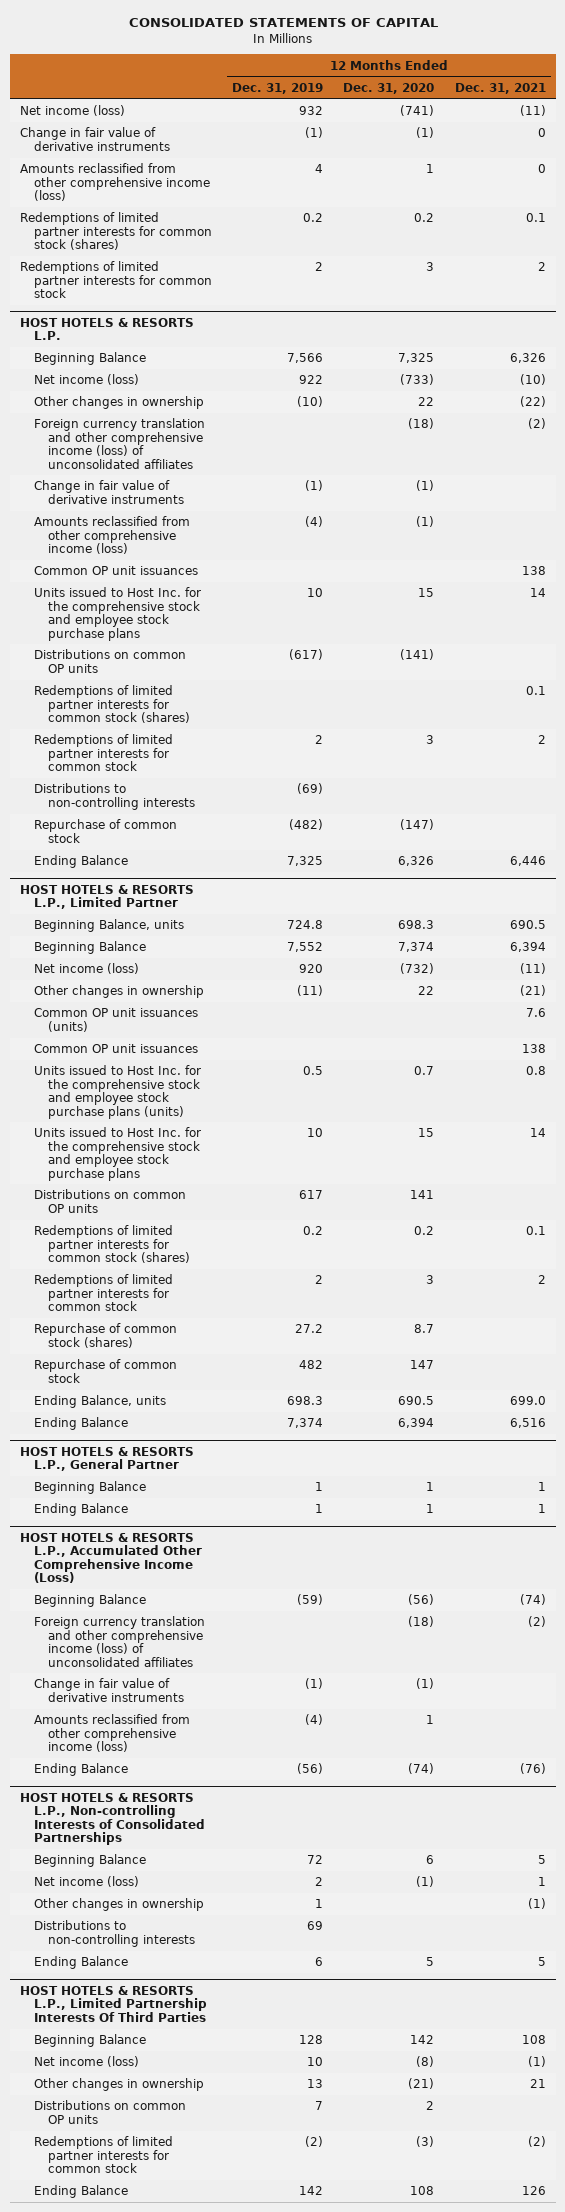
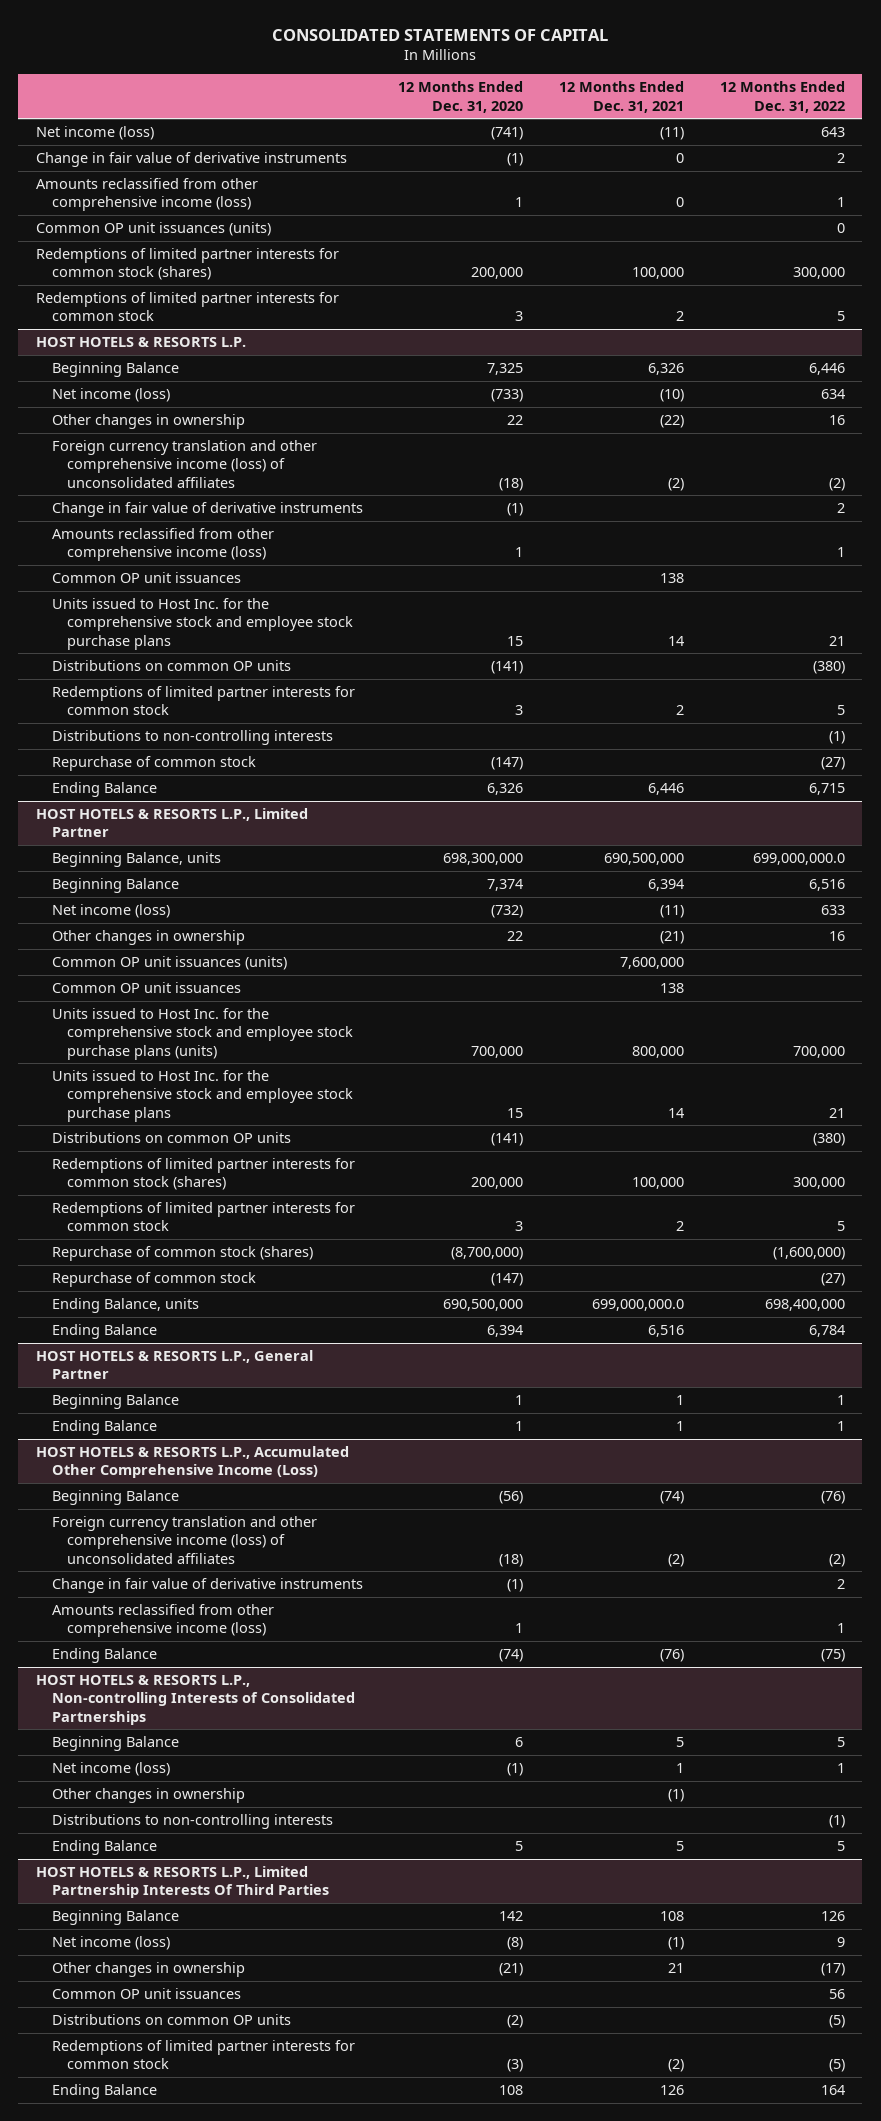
[232,82,324,94] Dec. 31, 2019 -> none
none -> [719,81,845,113] 12 Months Ended Dec. 31, 2022
none -> [36,222,272,237] Common OP unit issuances (units)
[414,213,435,223] 0.2 -> [471,267,524,280] 200,000
[525,213,546,223] 0.1 -> [632,267,685,280] 100,000
[416,516,435,528] (1) -> [515,547,524,558] 1
[33,685,190,724] Redemptions of limited partner interests for common stock (shares) -> none
[398,920,435,930] 698.3 -> [443,853,524,866] 698,300,000
[509,920,546,930] 690.5 -> [604,853,685,866] 690,500,000
[525,1008,546,1018] 7.6 -> [620,957,685,970] 7,600,000
[414,1066,435,1076] 0.7 -> [471,1045,524,1058] 700,000
[525,1066,546,1076] 0.8 -> [632,1045,685,1058] 800,000
[410,1190,435,1200] 141 -> [491,1133,524,1147] (141)
[414,1226,435,1236] 0.2 -> [471,1177,524,1190] 200,000
[525,1226,546,1236] 0.1 -> [632,1177,685,1190] 100,000
[414,1324,435,1334] 8.7 -> [451,1247,524,1261] (8,700,000)
[410,1360,435,1370] 147 -> [491,1273,524,1287] (147)
[398,1396,435,1406] 690.5 -> [443,1299,524,1312] 690,500,000
[509,1396,546,1406] 699.0 -> [592,1299,685,1312] 699,000,000.0
none -> [51,1988,241,2000] Common OP unit issuances
[426,2101,435,2111] 2 -> [507,2015,524,2029] (2)

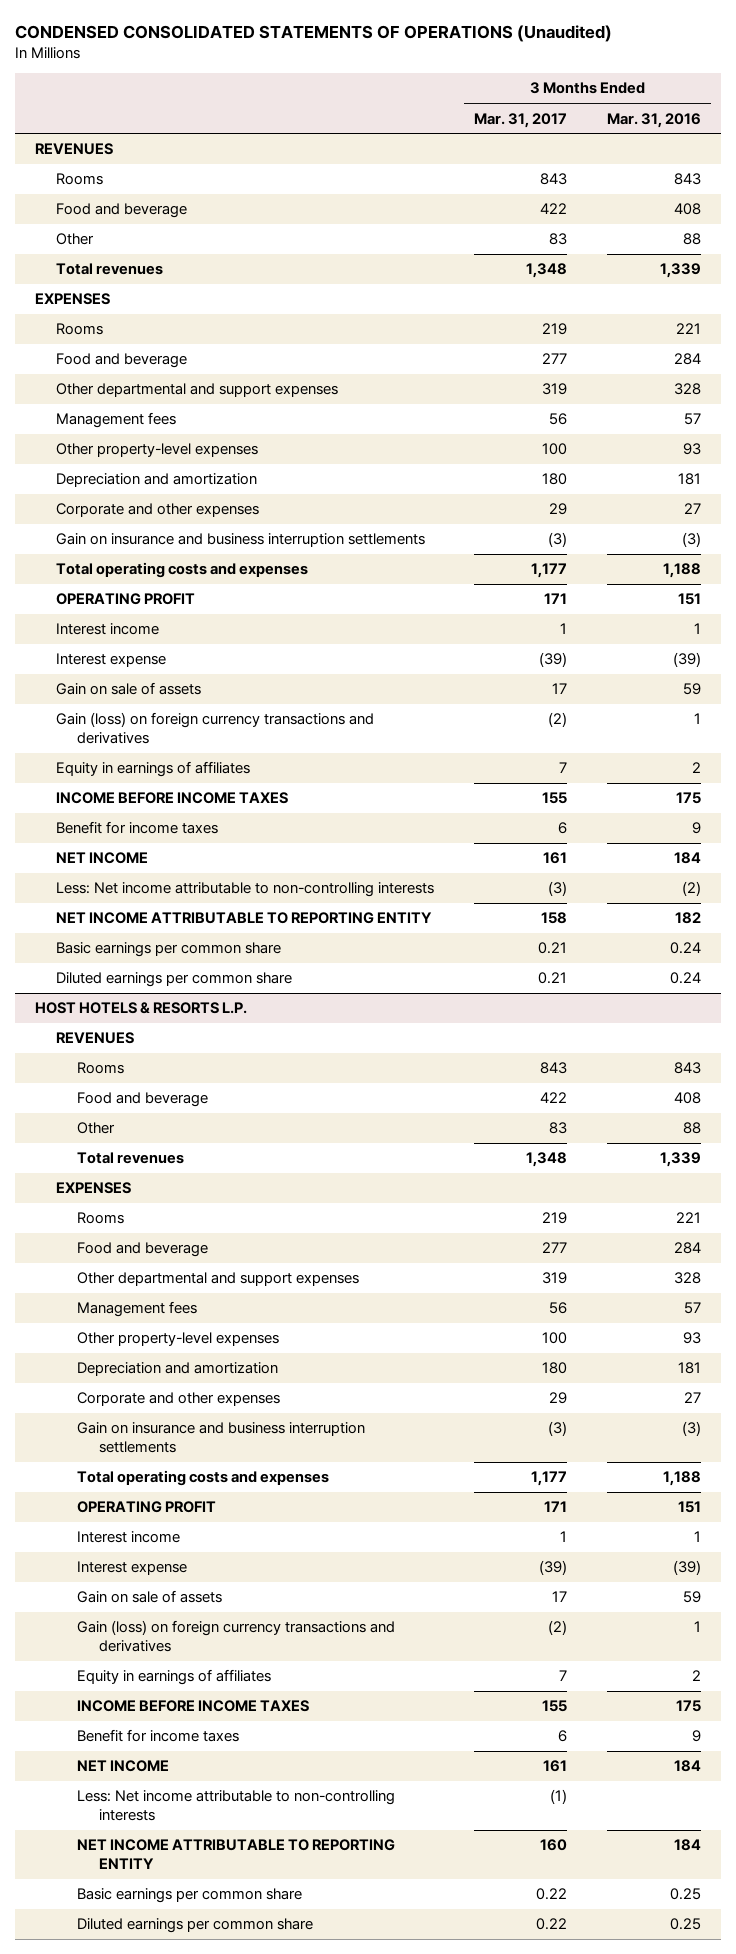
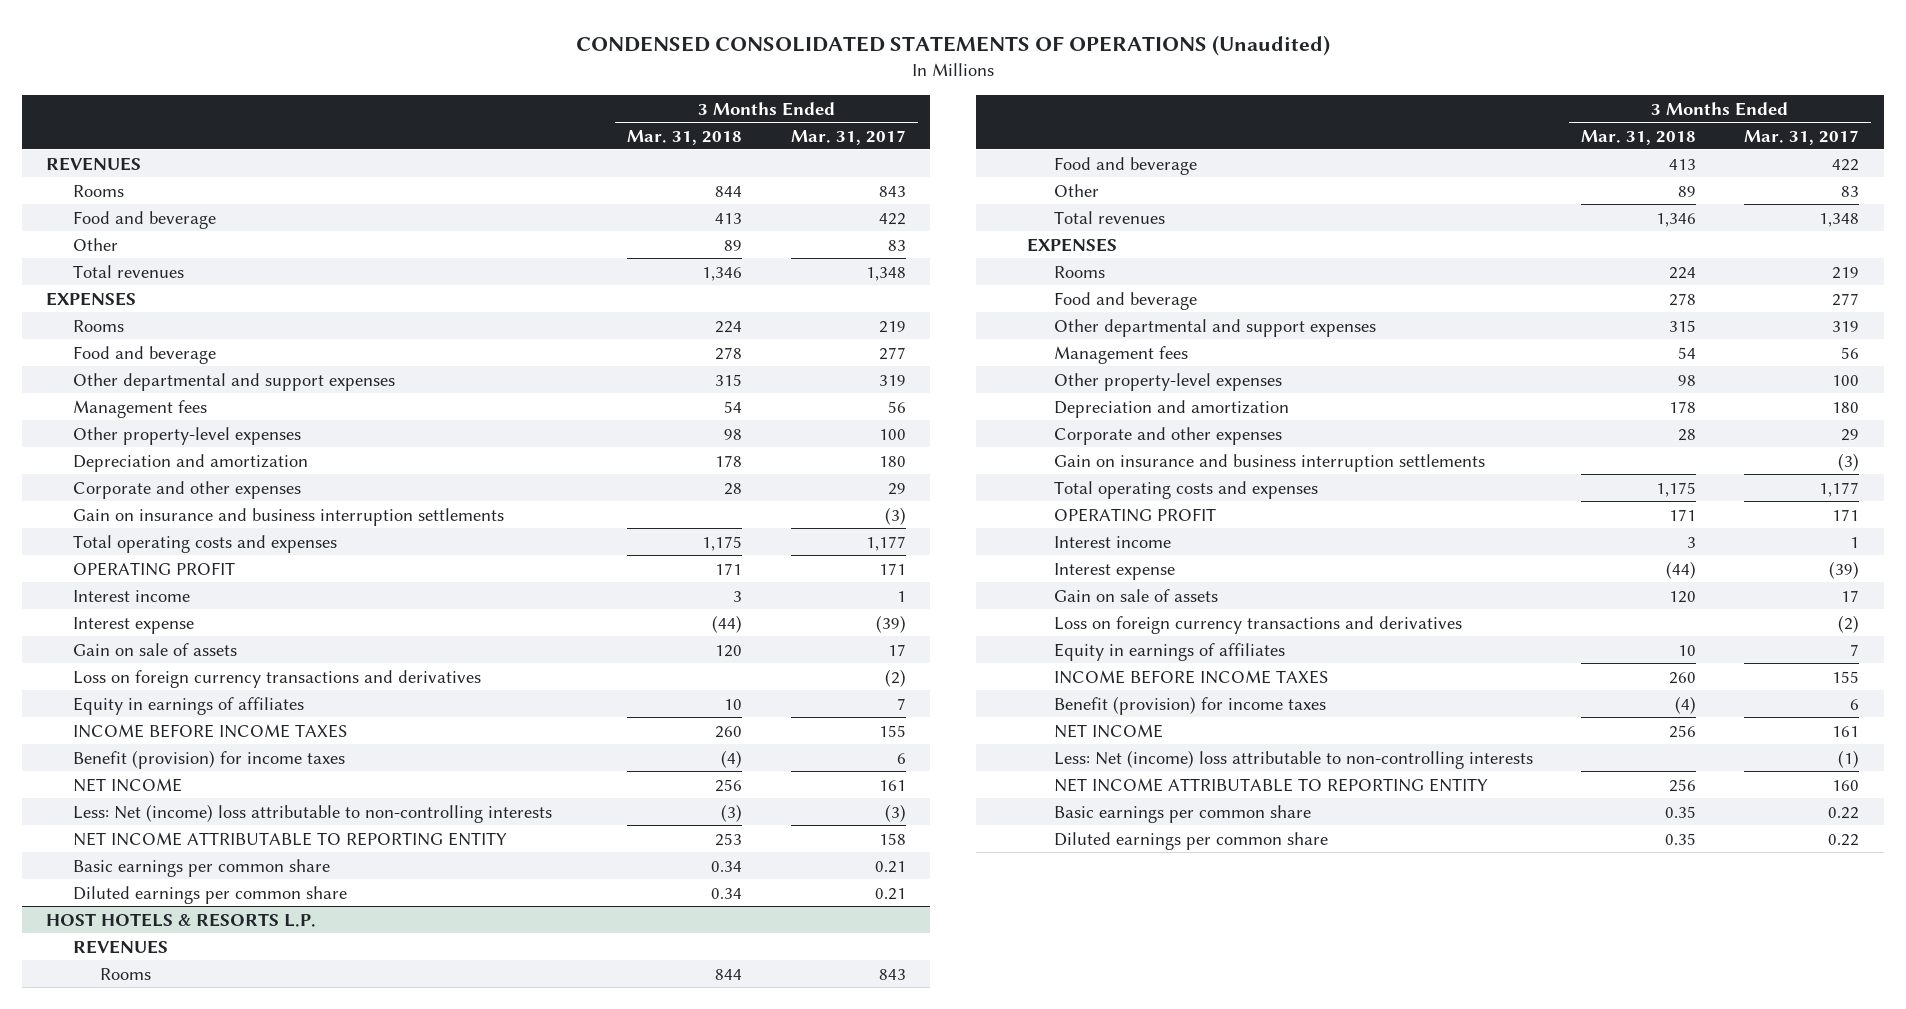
[606,112,701,128] Mar. 31, 2016 -> none
none -> [627,129,743,145] Mar. 31, 2018
[56,712,375,744] Gain (loss) on foreign currency transactions and derivatives -> [73,669,482,688] Loss on foreign currency transactions and derivatives
[56,821,219,835] Benefit for income taxes -> [73,749,346,769] Benefit (provision) for income taxes
[56,882,435,898] Less: Net income attributable to non-controlling interests -> [73,803,553,823] Less: Net (income) loss attributable to non-controlling interests
[77,1620,396,1652] Gain (loss) on foreign currency transactions and derivatives -> [1054,615,1463,634] Loss on foreign currency transactions and derivatives
[77,1729,240,1743] Benefit for income taxes -> [1054,695,1327,715] Benefit (provision) for income taxes
[77,1790,396,1821] Less: Net income attributable to non-controlling interests -> [1054,749,1534,769] Less: Net (income) loss attributable to non-controlling interests

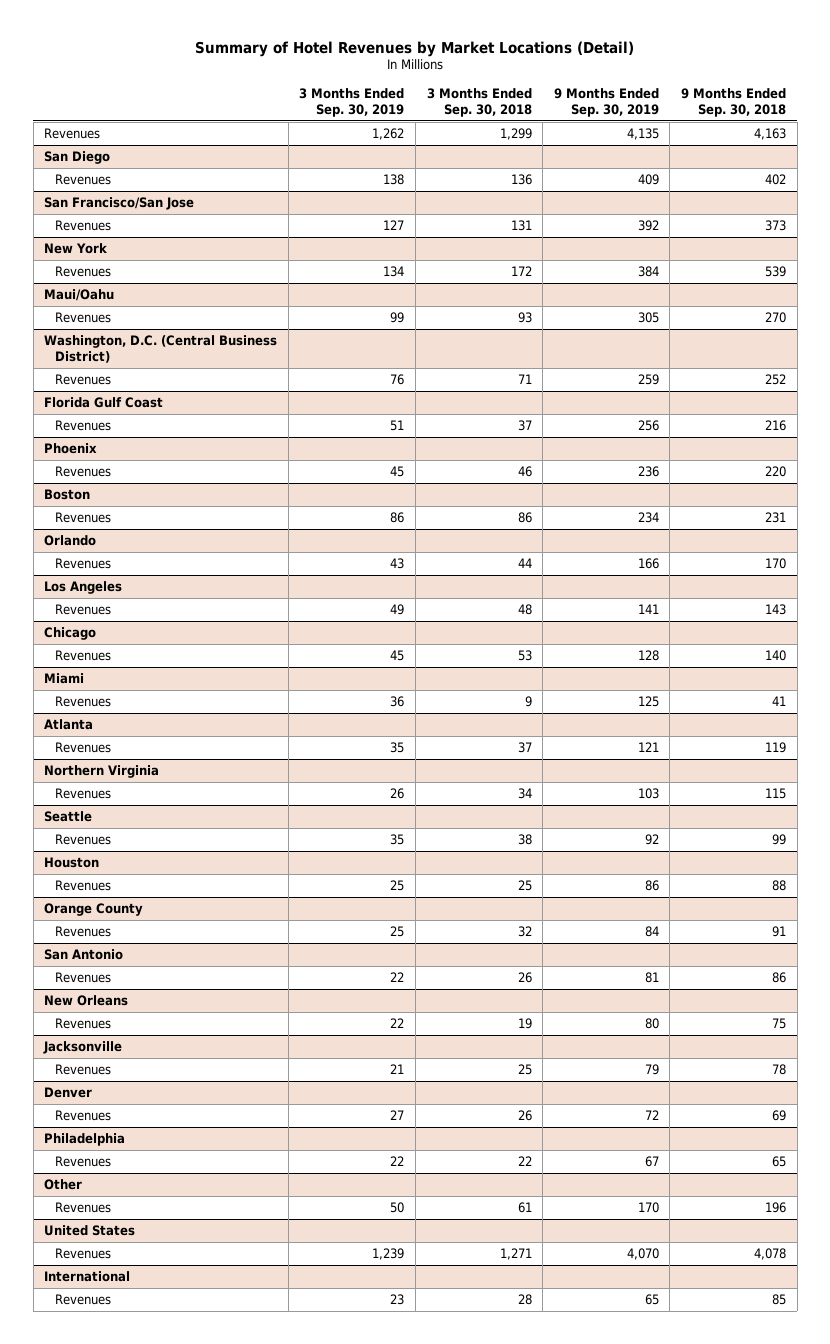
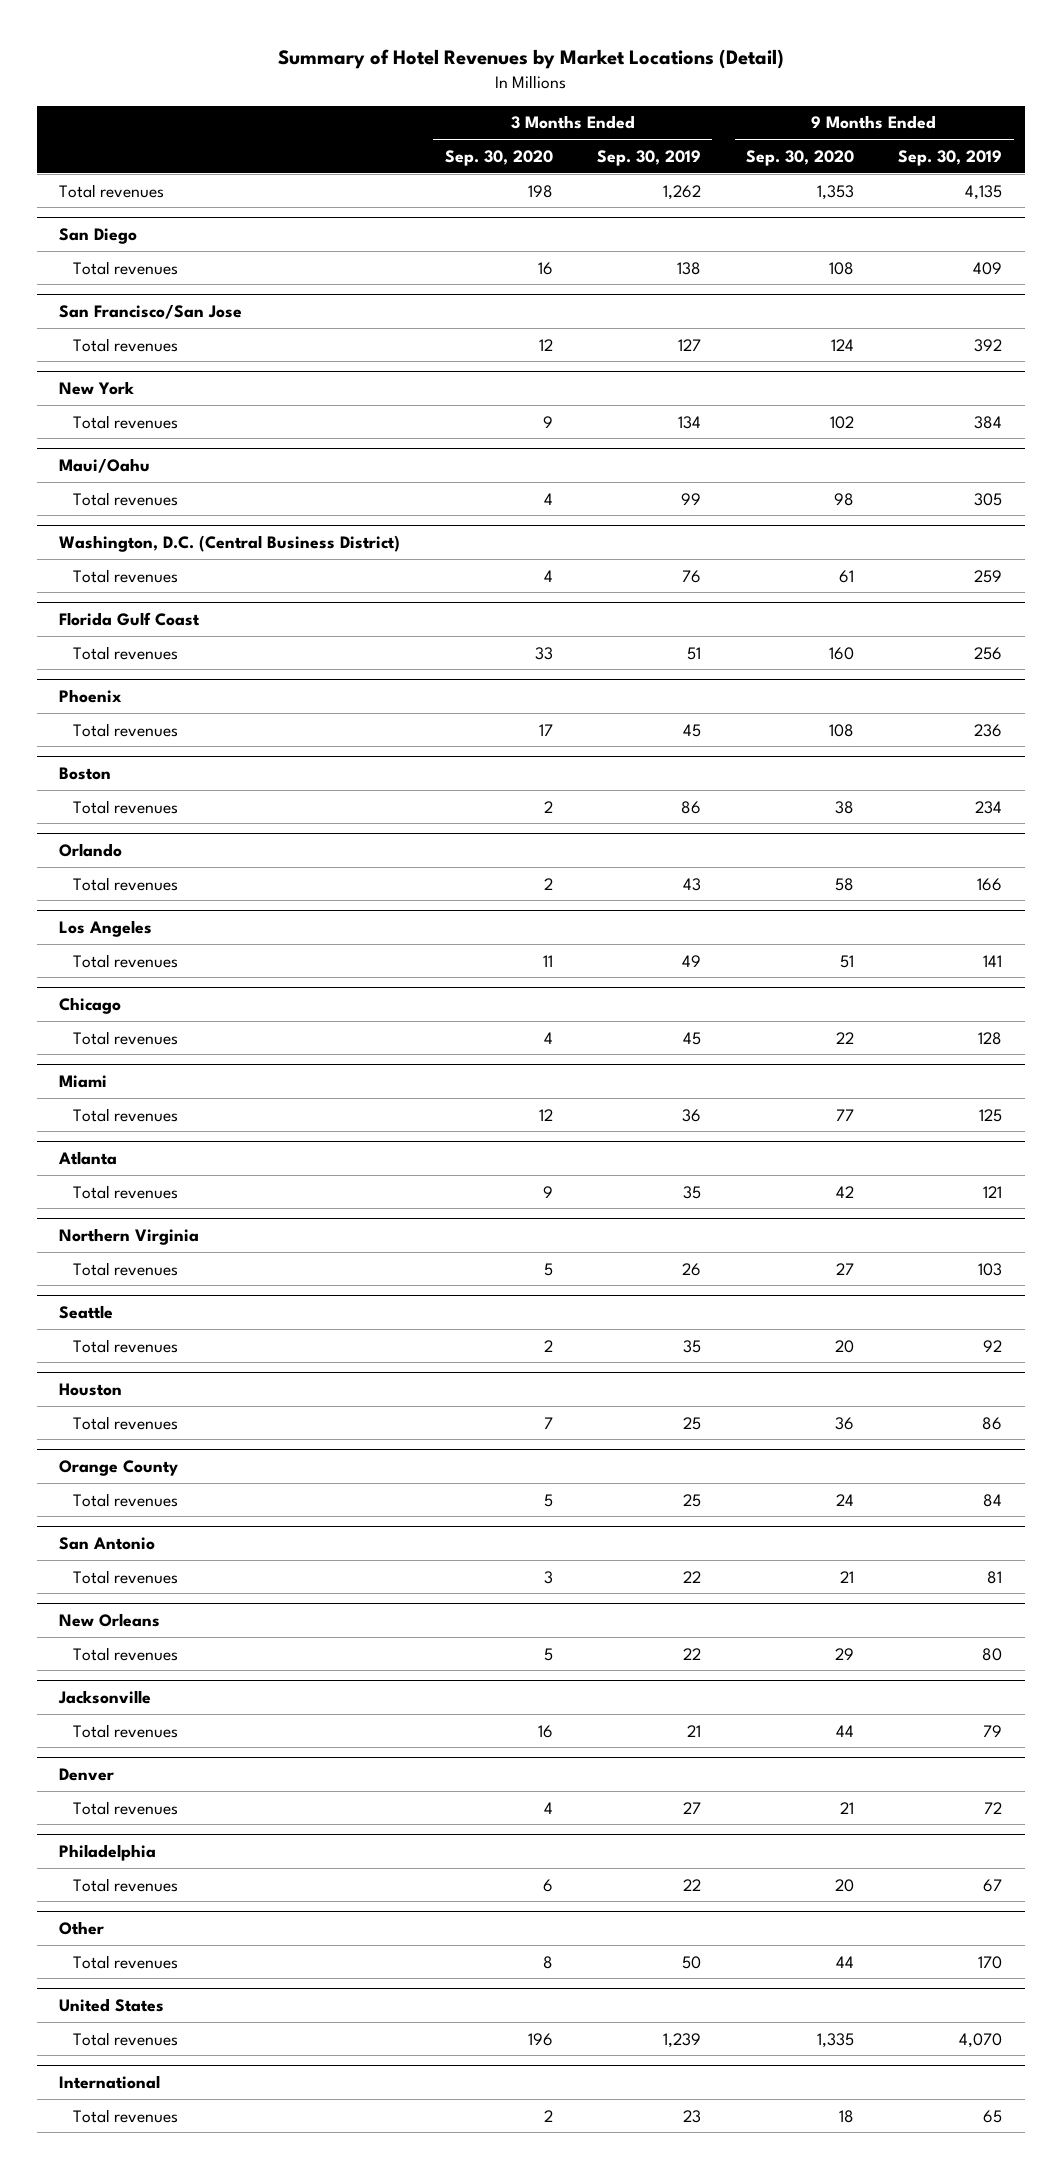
[426,87,532,118] 3 Months Ended Sep. 30, 2018 -> none
[680,87,786,118] 9 Months Ended Sep. 30, 2018 -> none
none -> [444,149,553,166] Sep. 30, 2020
none -> [745,149,854,166] Sep. 30, 2020
[44,127,101,139] Revenues -> [59,183,165,198] Total revenues
[55,173,112,185] Revenues -> [72,260,178,275] Total revenues
[55,219,112,231] Revenues -> [72,337,178,352] Total revenues
[55,265,112,277] Revenues -> [72,414,178,429] Total revenues
[55,311,112,323] Revenues -> [72,491,178,506] Total revenues
[55,373,112,385] Revenues -> [72,568,178,583] Total revenues
[55,419,112,431] Revenues -> [72,645,178,660] Total revenues
[55,465,112,477] Revenues -> [72,722,178,737] Total revenues
[55,511,112,523] Revenues -> [72,799,178,814] Total revenues
[55,557,112,569] Revenues -> [72,876,178,891] Total revenues
[55,603,112,615] Revenues -> [72,953,178,968] Total revenues
[55,649,112,661] Revenues -> [72,1030,178,1045] Total revenues
[55,695,112,707] Revenues -> [72,1107,178,1122] Total revenues
[55,741,112,753] Revenues -> [72,1184,178,1199] Total revenues
[55,787,112,799] Revenues -> [72,1261,178,1276] Total revenues
[55,833,112,845] Revenues -> [72,1338,178,1353] Total revenues
[55,879,112,891] Revenues -> [72,1415,178,1430] Total revenues
[55,925,112,937] Revenues -> [72,1492,178,1507] Total revenues
[55,971,112,983] Revenues -> [72,1569,178,1584] Total revenues
[55,1017,112,1029] Revenues -> [72,1646,178,1661] Total revenues
[55,1063,112,1075] Revenues -> [72,1723,178,1738] Total revenues
[55,1109,112,1121] Revenues -> [72,1800,178,1815] Total revenues
[55,1155,112,1167] Revenues -> [72,1877,178,1892] Total revenues
[55,1201,112,1213] Revenues -> [72,1954,178,1969] Total revenues
[55,1247,112,1259] Revenues -> [72,2031,178,2046] Total revenues
[55,1293,112,1305] Revenues -> [72,2108,178,2123] Total revenues

